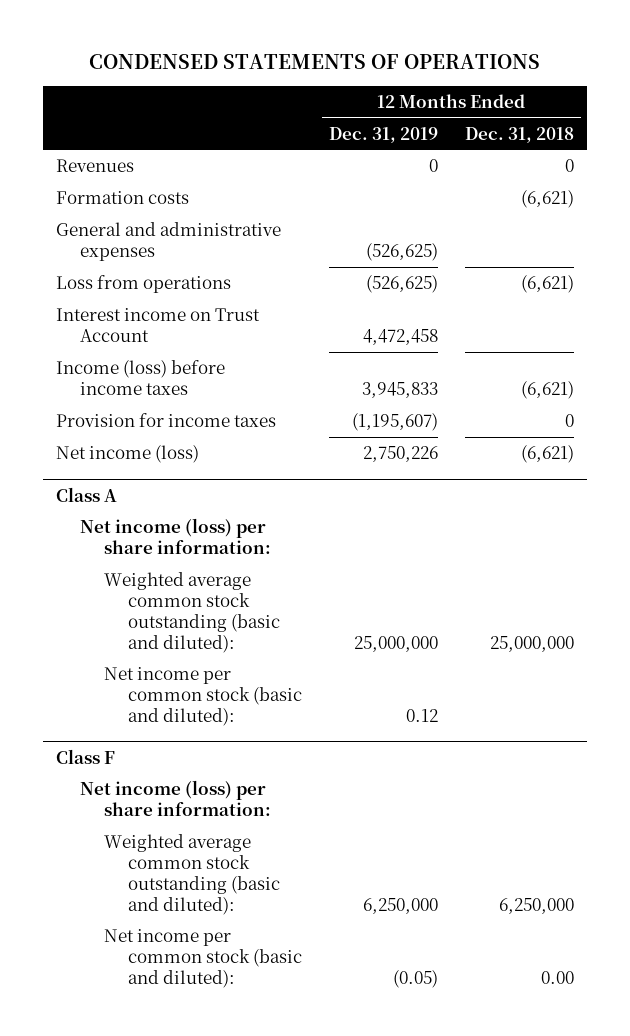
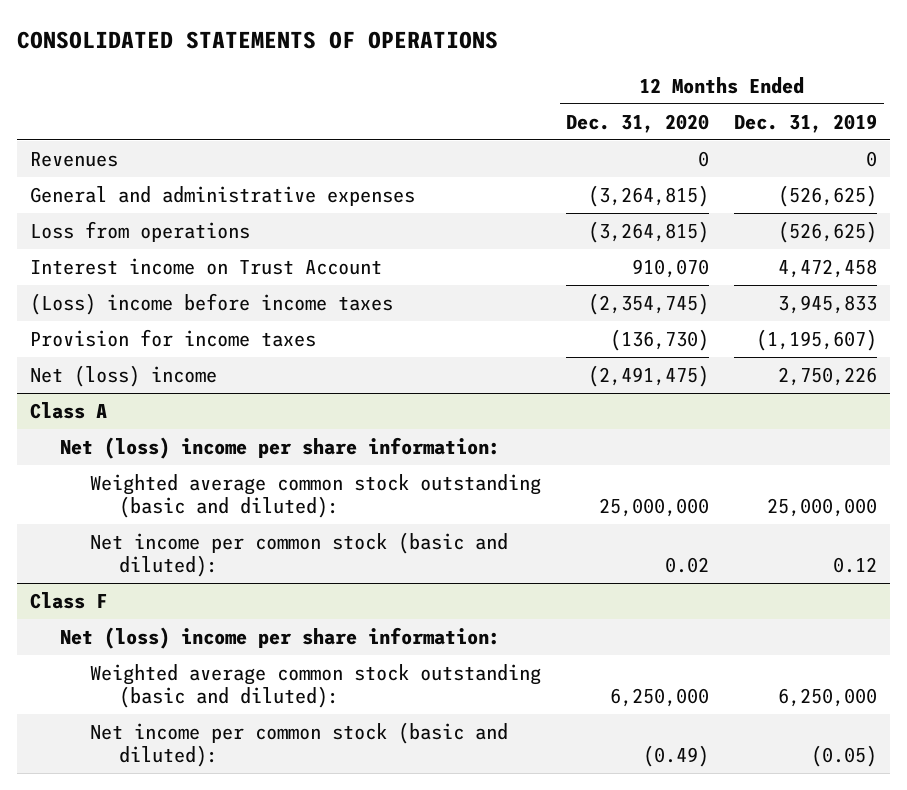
[88,53,540,69] CONDENSED STATEMENTS OF OPERATIONS -> [17,31,499,50] CONSOLIDATED STATEMENTS OF OPERATIONS
[464,126,574,143] Dec. 31, 2018 -> none
none -> [565,113,709,133] Dec. 31, 2020
[55,191,189,205] Formation costs -> none
[55,360,225,395] Income (loss) before income taxes -> [30,292,394,315] (Loss) income before income taxes
[55,445,199,464] Net income (loss) -> [30,364,218,387] Net (loss) income
[79,518,271,554] Net income (loss) per share information: -> [59,436,500,459] Net (loss) income per share information:
[79,780,271,816] Net income (loss) per share information: -> [59,626,500,649] Net (loss) income per share information:

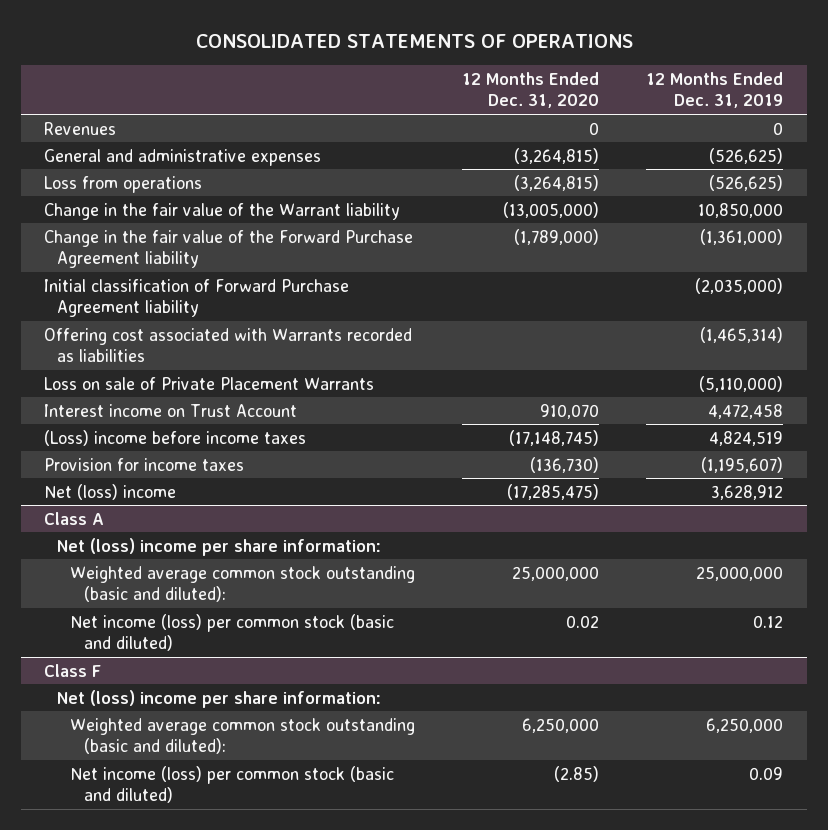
none -> [44,202,401,220] Change in the fair value of the Warrant liability
none -> [44,229,414,269] Change in the fair value of the Forward Purchase Agreement liability
none -> [44,278,350,318] Initial classification of Forward Purchase Agreement liability
none -> [44,327,413,363] Offering cost associated with Warrants recorded as liabilities
none -> [44,376,375,390] Loss on sale of Private Placement Warrants
[587,292,709,315] (2,354,745) -> [509,429,600,446] (17,148,745)
[778,294,878,314] 3,945,833 -> [709,430,784,446] 4,824,519
[587,364,709,387] (2,491,475) -> [507,483,600,500] (17,285,475)
[778,366,878,386] 2,750,226 -> [711,484,784,500] 3,628,912
[89,531,508,577] Net income per common stock (basic and diluted): -> [70,613,395,652] Net income (loss) per common stock (basic and diluted)
[89,721,508,767] Net income per common stock (basic and diluted): -> [70,765,395,804] Net income (loss) per common stock (basic and diluted)
[642,744,709,767] (0.49) -> [554,765,600,782] (2.85)
[811,744,878,767] (0.05) -> [749,766,784,780] 0.09

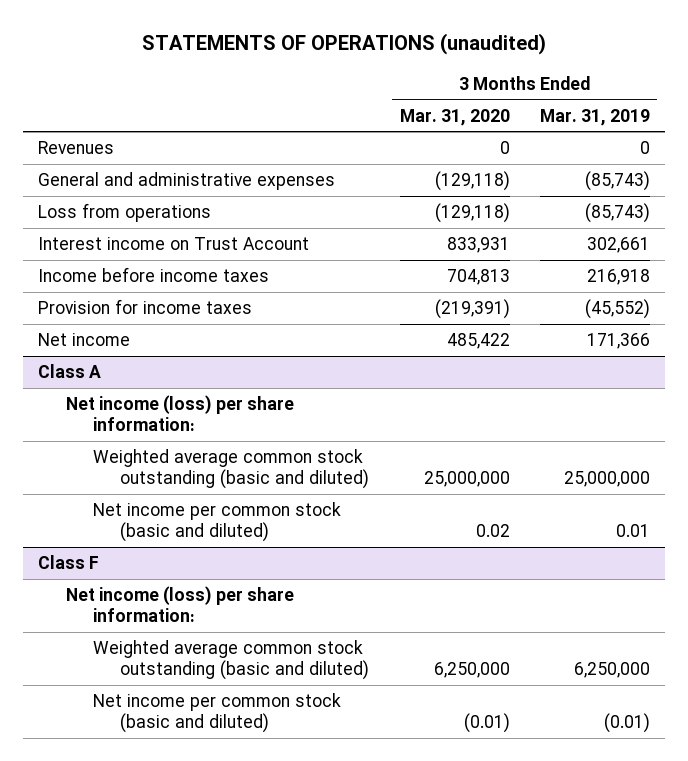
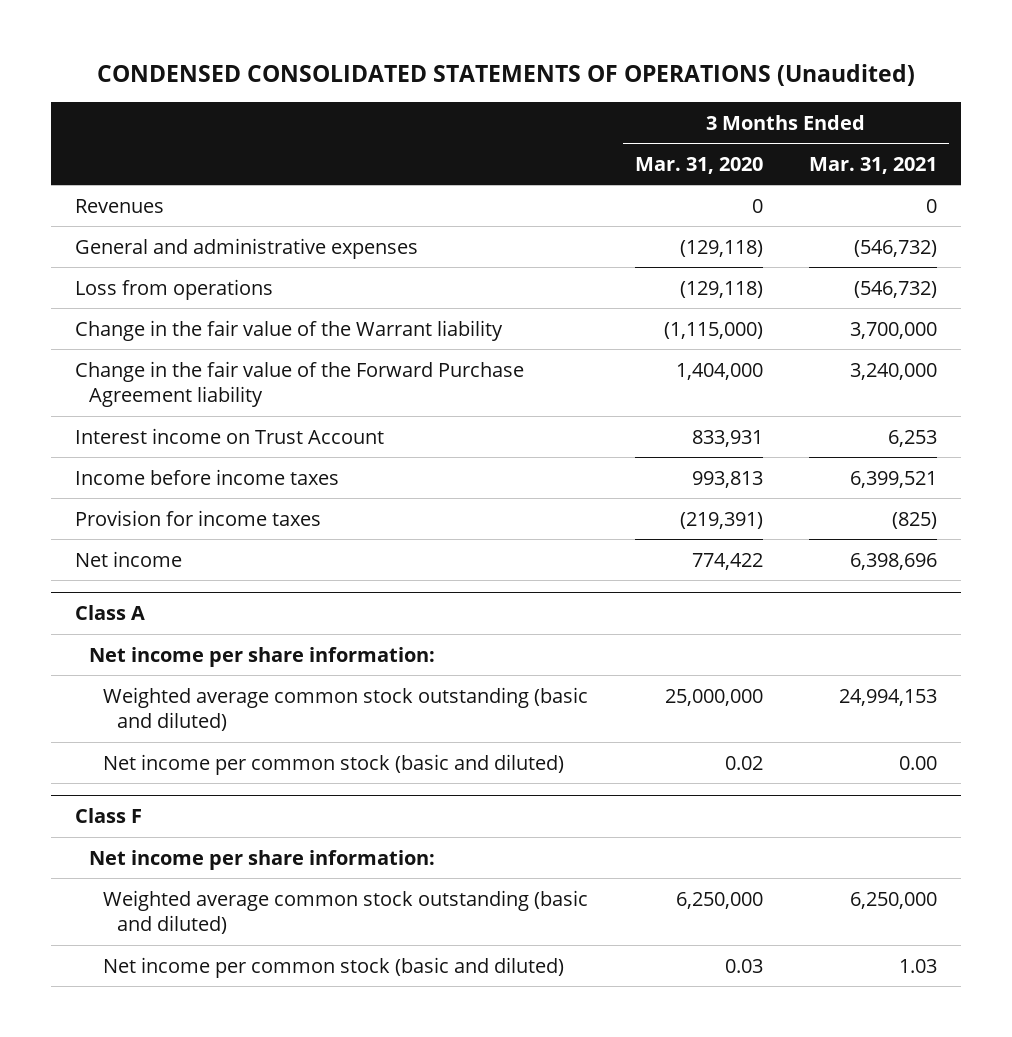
[141,33,546,56] STATEMENTS OF OPERATIONS (unaudited) -> [96,64,915,87] CONDENSED CONSOLIDATED STATEMENTS OF OPERATIONS (Unaudited)
[539,108,650,126] Mar. 31, 2019 -> none
none -> [809,156,938,174] Mar. 31, 2021
none -> [74,319,503,341] Change in the fair value of the Warrant liability
none -> [74,360,524,408] Change in the fair value of the Forward Purchase Agreement liability
[446,269,510,286] 704,813 -> [691,470,763,488] 993,813
[446,333,510,350] 485,422 -> [691,552,763,570] 774,422
[65,395,294,432] Net income (loss) per share information: -> [88,646,435,667] Net income per share information:
[65,586,294,623] Net income (loss) per share information: -> [88,849,435,870] Net income per share information:
[463,713,510,734] (0.01) -> [724,958,763,973] 0.03

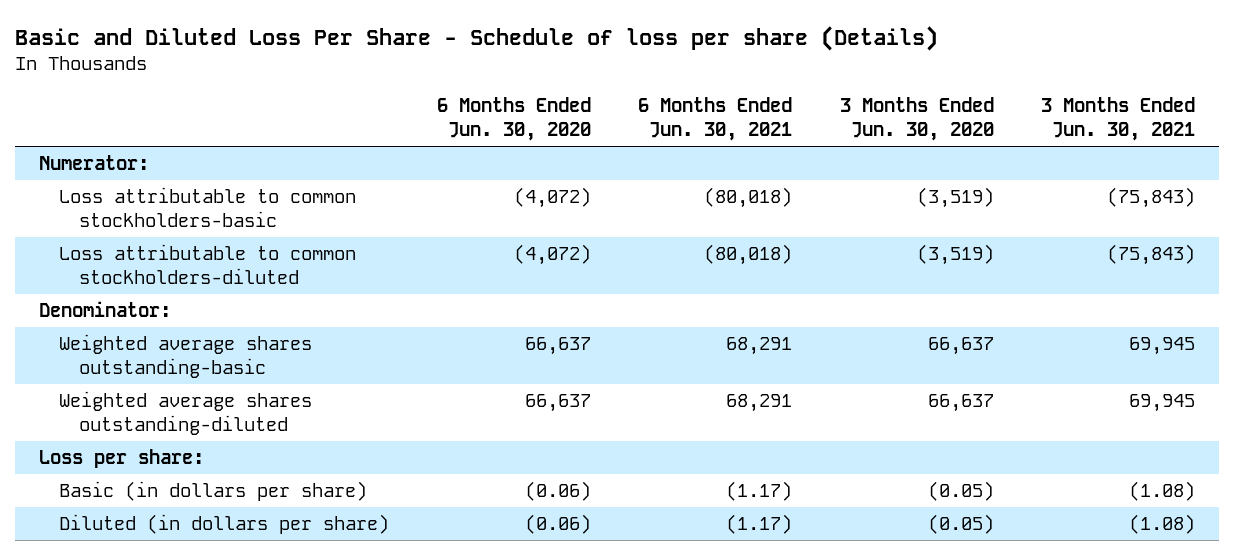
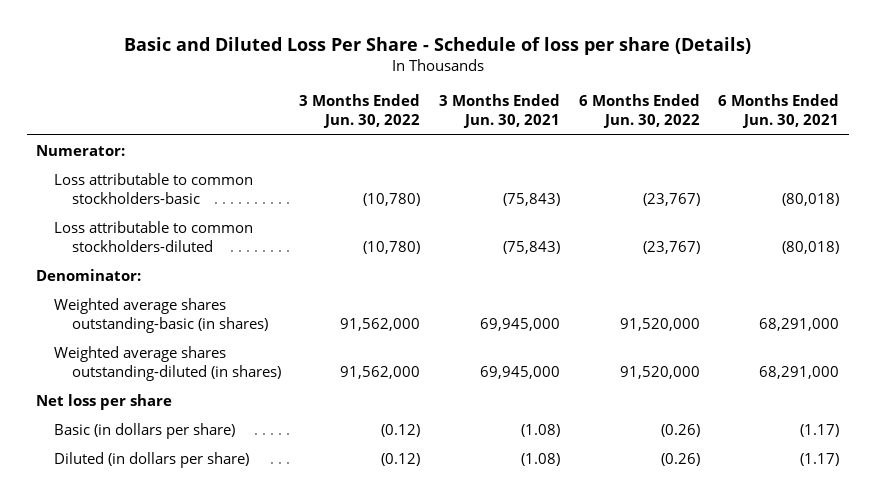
[436,96,591,142] 6 Months Ended Jun. 30, 2020 -> none
[839,96,994,142] 3 Months Ended Jun. 30, 2020 -> none
none -> [299,94,421,129] 3 Months Ended Jun. 30, 2022
none -> [578,94,700,129] 6 Months Ended Jun. 30, 2022
[59,334,313,379] Weighted average shares outstanding-basic -> [53,298,268,333] Weighted average shares outstanding-basic (in shares)
[726,337,793,356] 68,291 -> [759,317,840,331] 68,291,000
[1129,337,1196,356] 69,945 -> [479,317,560,331] 69,945,000
[59,391,313,436] Weighted average shares outstanding-diluted -> [53,346,281,381] Weighted average shares outstanding-diluted (in shares)
[726,394,793,413] 68,291 -> [759,365,840,379] 68,291,000
[1129,394,1196,413] 69,945 -> [479,365,560,379] 69,945,000
[39,449,205,469] Loss per share: -> [36,394,173,411] Net loss per share

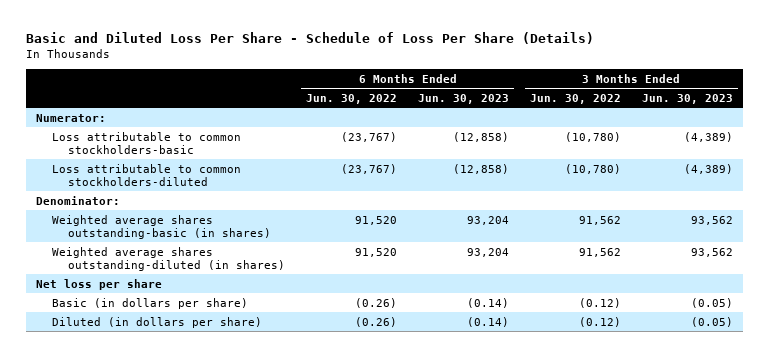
[123,36,751,55] Basic and Diluted Loss Per Share - Schedule of loss per share (Details) -> [26,32,595,45] Basic and Diluted Loss Per Share - Schedule of Loss Per Share (Details)
[438,94,560,129] 3 Months Ended Jun. 30, 2021 -> none
[718,94,840,129] 6 Months Ended Jun. 30, 2021 -> none
none -> [418,93,510,104] Jun. 30, 2023
none -> [641,93,733,104] Jun. 30, 2023
[340,317,421,331] 91,562,000 -> [579,215,622,225] 91,562
[619,317,700,331] 91,520,000 -> [355,215,398,225] 91,520
[340,365,421,379] 91,562,000 -> [579,247,622,257] 91,562
[619,365,700,379] 91,520,000 -> [355,247,398,257] 91,520

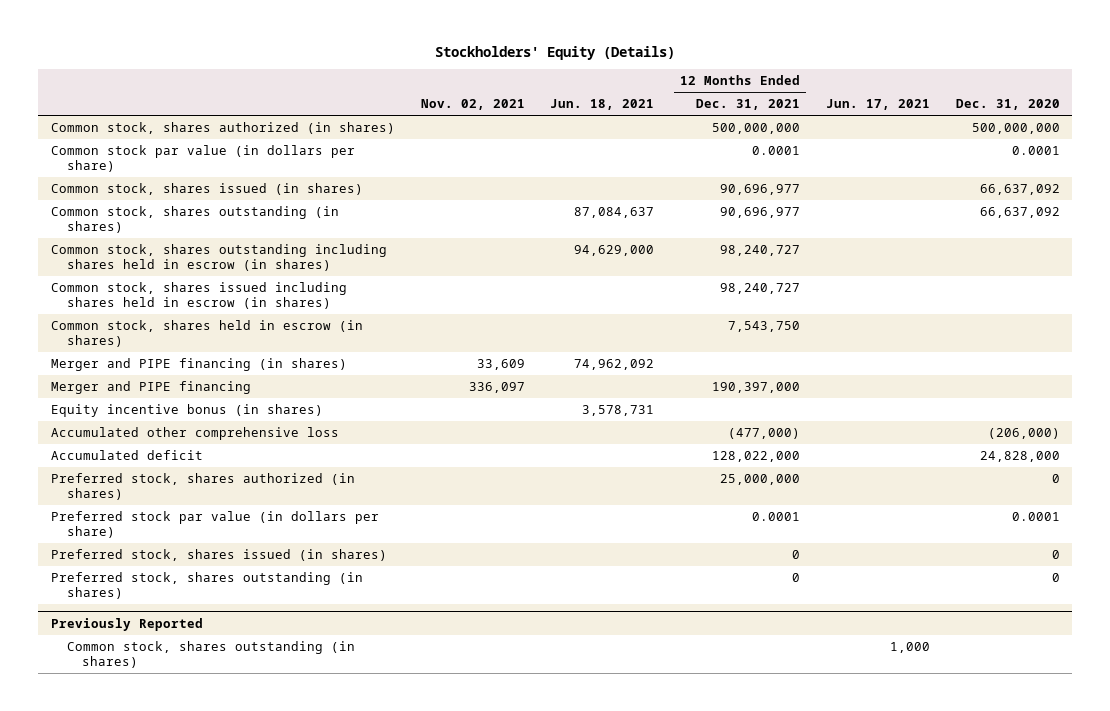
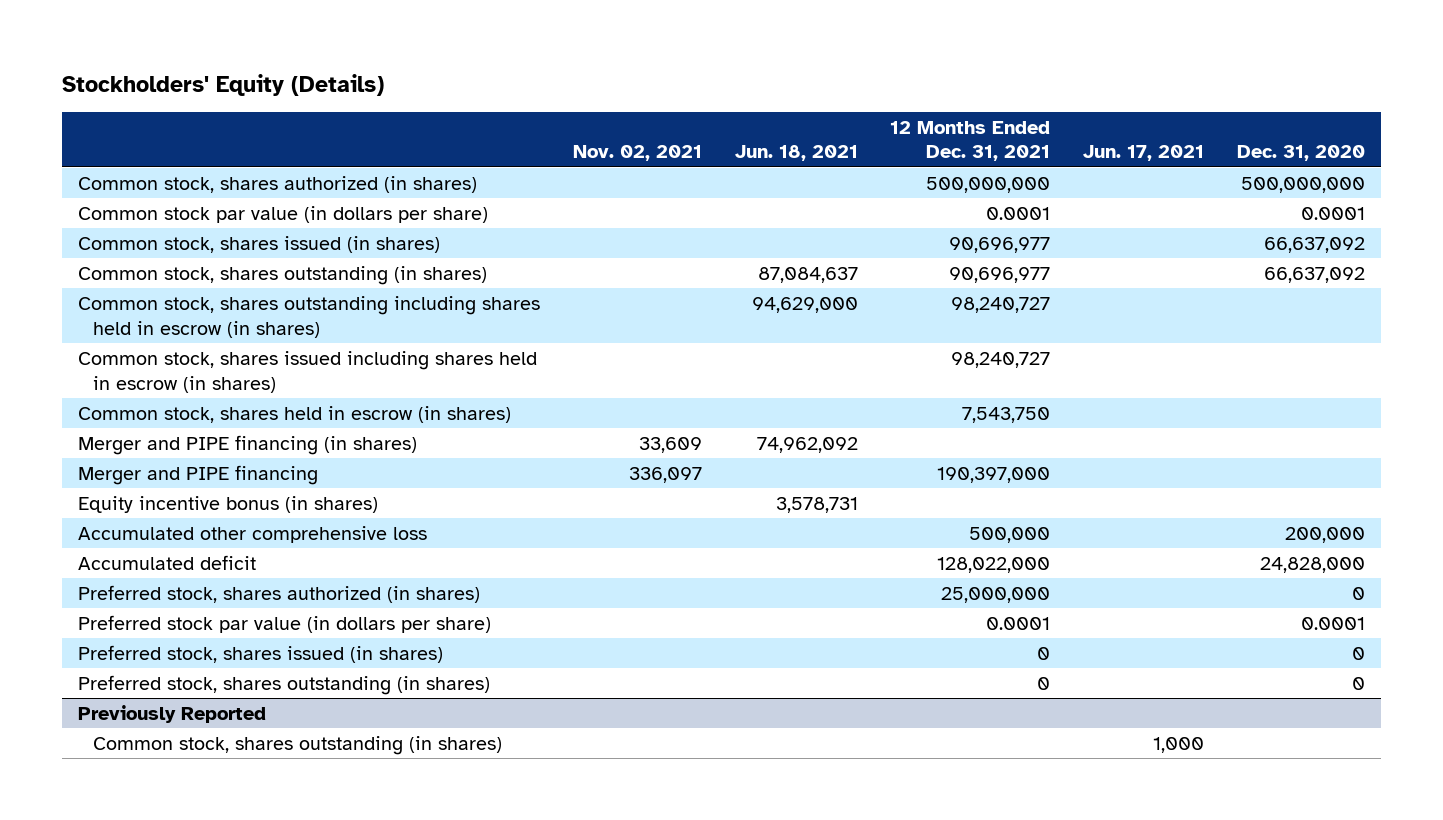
[728,427,801,439] (477,000) -> [969,526,1051,543] 500,000
[987,427,1060,439] (206,000) -> [1284,526,1365,543] 200,000

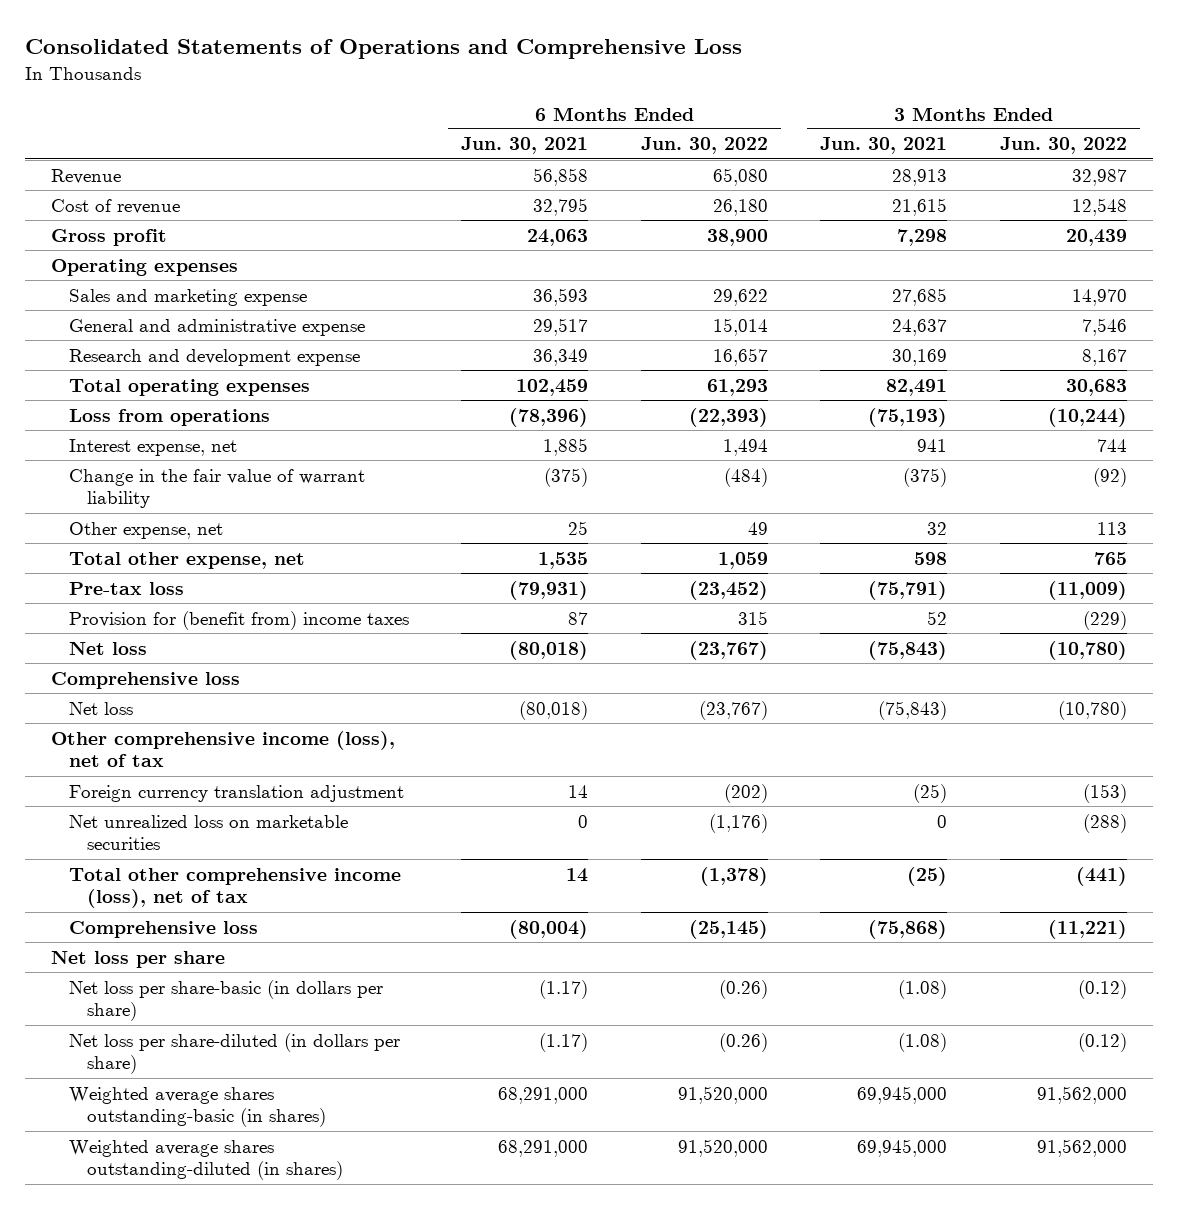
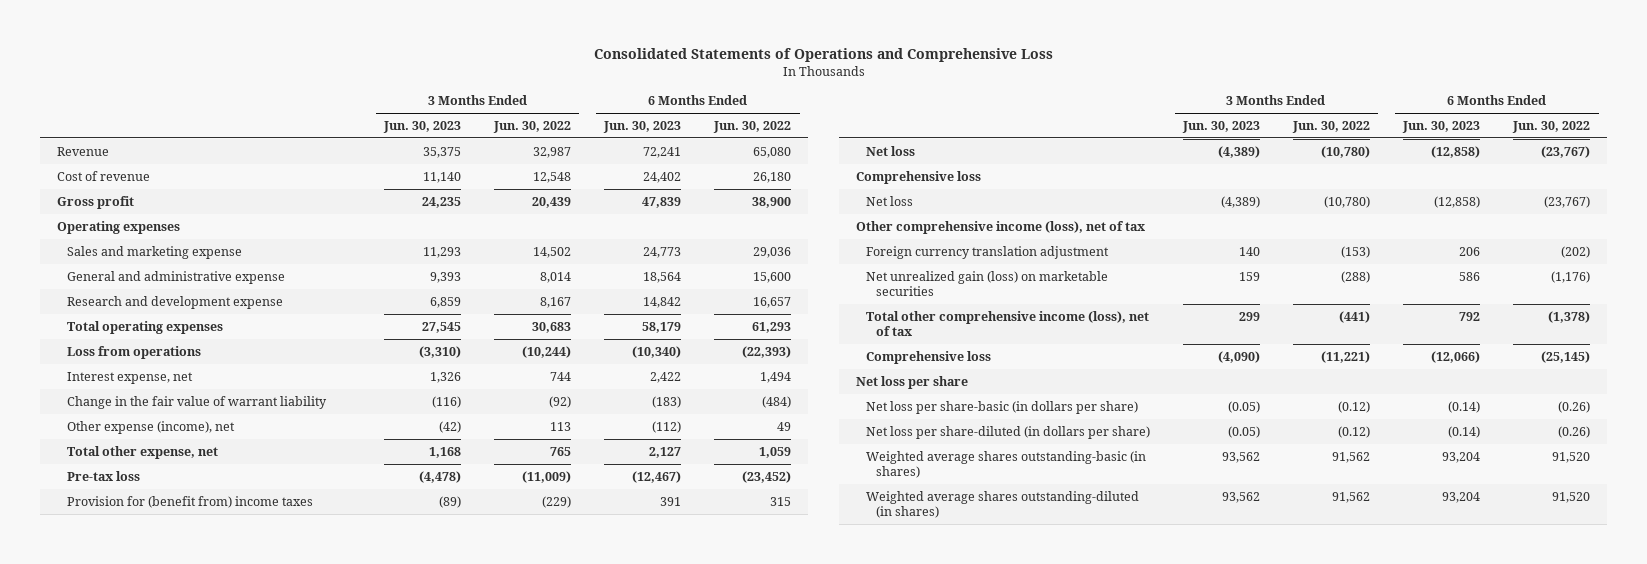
[461,137,589,155] Jun. 30, 2021 -> none
[820,137,948,155] Jun. 30, 2021 -> none
none -> [383,120,462,133] Jun. 30, 2023
none -> [603,120,682,133] Jun. 30, 2023
[712,288,768,306] 29,622 -> [753,246,792,258] 29,036
[1071,288,1127,306] 14,970 -> [533,246,572,258] 14,502
[712,317,768,336] 15,014 -> [753,271,792,283] 15,600
[1081,317,1127,336] 7,546 -> [540,271,572,283] 8,014
[68,521,223,539] Other expense, net -> [66,420,235,434] Other expense (income), net
[68,814,348,851] Net unrealized loss on marketable securities -> [865,270,1108,297] Net unrealized gain (loss) on marketable securities
[677,1085,768,1104] 91,520,000 -> [1552,451,1591,463] 91,520
[1036,1085,1127,1104] 91,562,000 -> [1331,451,1370,463] 91,562
[677,1138,768,1157] 91,520,000 -> [1552,491,1591,503] 91,520
[1036,1138,1127,1157] 91,562,000 -> [1331,491,1370,503] 91,562

